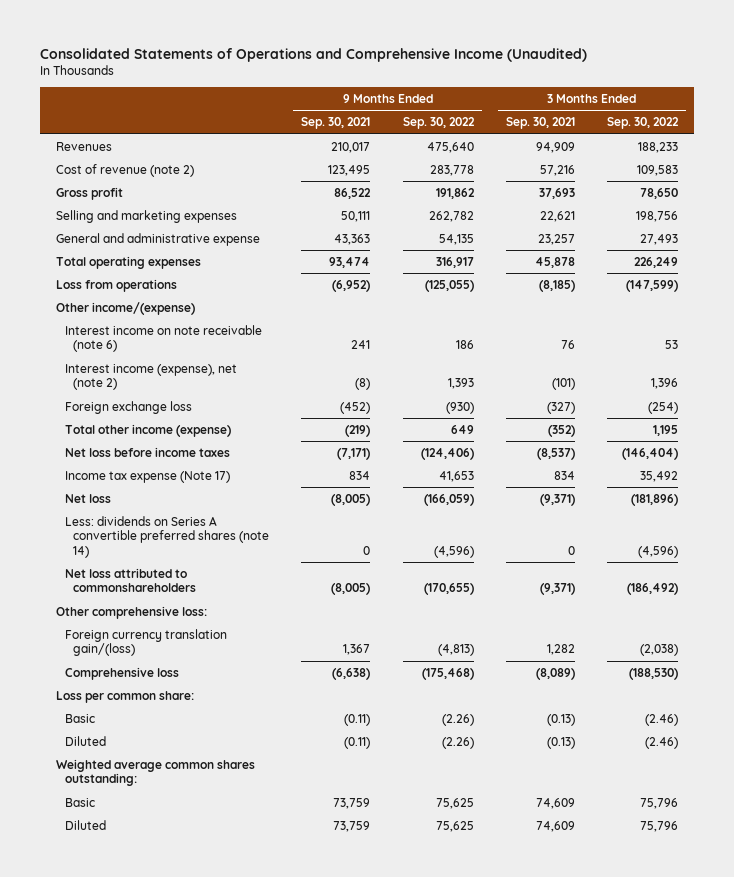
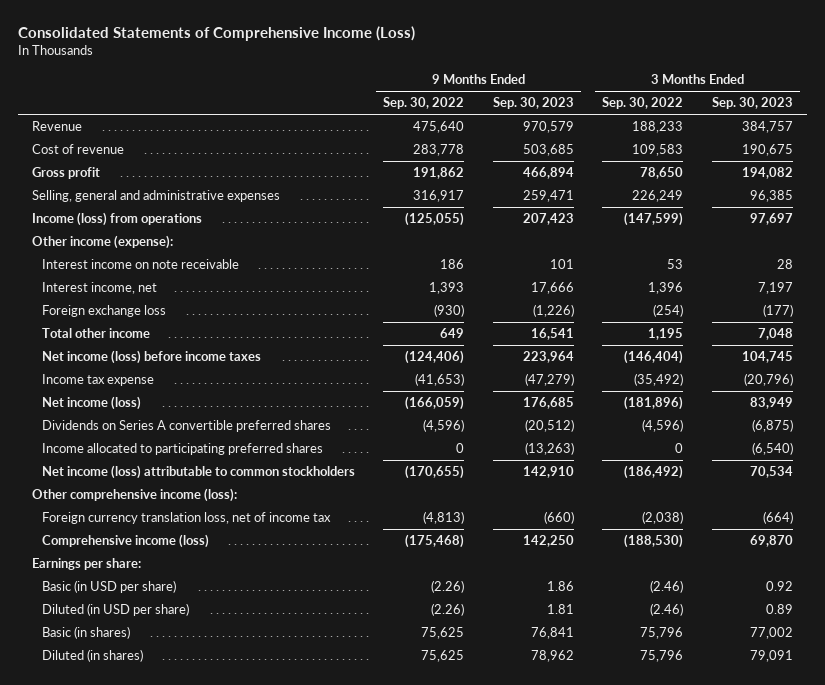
[39,47,587,62] Consolidated Statements of Operations and Comprehensive Income (Unaudited) -> [17,25,415,41] Consolidated Statements of Comprehensive Income (Loss)
[301,117,371,130] Sep. 30, 2021 -> none
[505,117,575,130] Sep. 30, 2021 -> none
none -> [492,97,574,110] Sep. 30, 2023
none -> [712,97,794,110] Sep. 30, 2023
[55,141,112,151] Revenues -> [32,121,83,132] Revenue
[55,163,194,177] Cost of revenue (note 2) -> [32,144,125,155] Cost of revenue
[55,209,237,223] Selling and marketing expenses -> none
[55,255,201,269] Total operating expenses -> none
[55,232,260,246] General and administrative expense -> [32,190,281,203] Selling, general and administrative expenses
[438,233,474,245] 54,135 -> [413,190,465,203] 316,917
[639,233,678,245] 27,493 -> [632,190,684,203] 226,249
[55,278,177,292] Loss from operations -> [32,212,203,227] Income (loss) from operations
[55,301,195,315] Other income/(expense) -> [32,235,174,250] Other income (expense):
[64,324,262,353] Interest income on note receivable (note 6) -> [41,259,239,270] Interest income on note receivable
[64,363,237,391] Interest income (expense), net (note 2) -> [41,282,157,295] Interest income, net
[55,758,255,787] Weighted average common shares outstanding: -> none
[64,423,231,437] Total other income (expense) -> [41,328,150,339] Total other income
[64,446,230,457] Net loss before income taxes -> [41,350,261,365] Net income (loss) before income taxes
[64,470,230,483] Income tax expense (Note 17) -> [41,374,154,387] Income tax expense
[438,470,474,482] 41,653 -> [415,373,465,387] (41,653)
[639,470,678,482] 35,492 -> [634,373,684,387] (35,492)
[64,493,111,503] Net loss -> [41,396,141,411] Net income (loss)
[64,515,270,558] Less: dividends on Series A convertible preferred shares (note 14) -> [41,420,331,433] Dividends on Series A convertible preferred shares
none -> [41,443,323,456] Income allocated to participating preferred shares
[64,567,197,593] Net loss attributed to commonshareholders -> [41,465,355,480] Net income (loss) attributable to common stockholders
[55,605,207,619] Other comprehensive loss: -> [32,488,238,503] Other comprehensive income (loss):
[64,628,227,657] Foreign currency translation gain/(loss) -> [41,512,331,525] Foreign currency translation loss, net of income tax
[64,666,179,680] Comprehensive loss -> [41,534,209,549] Comprehensive income (loss)
[55,690,194,703] Loss per common share: -> [32,558,142,571] Earnings per share:
[64,713,95,723] Basic -> [41,580,176,594] Basic (in USD per share)
[64,735,106,746] Diluted -> [41,603,189,617] Diluted (in USD per share)
[64,797,95,807] Basic -> [41,626,130,640] Basic (in shares)
[64,819,106,830] Diluted -> [41,649,143,663] Diluted (in shares)

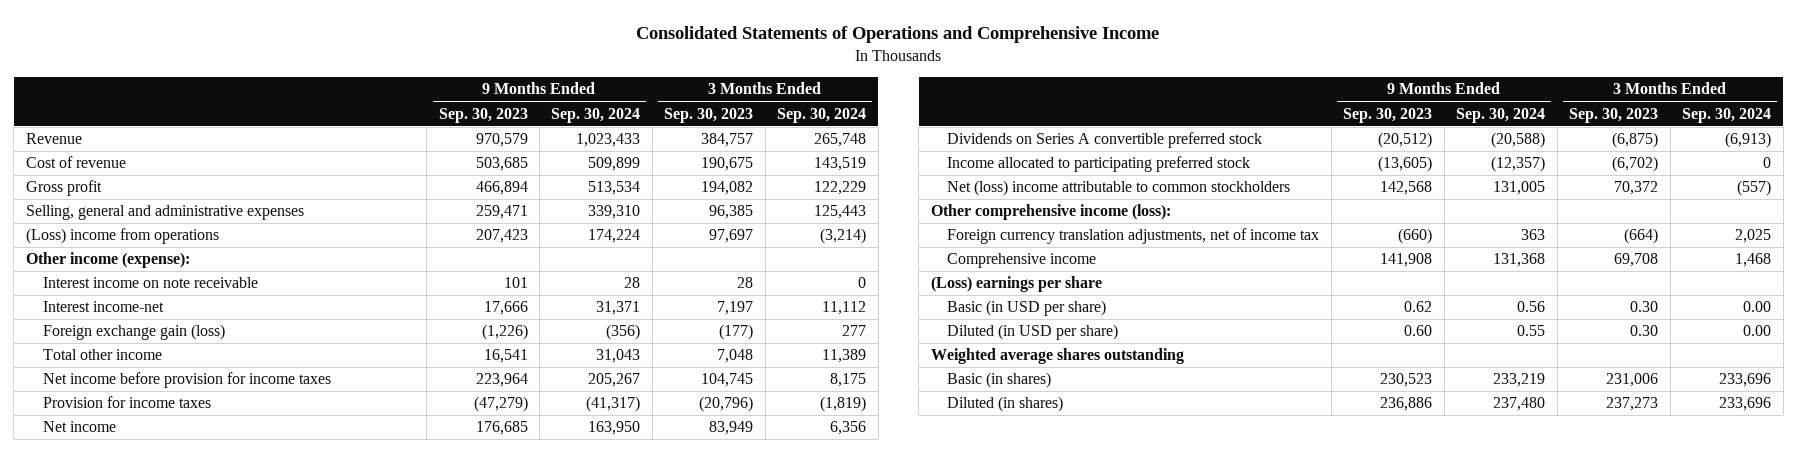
[17,25,415,41] Consolidated Statements of Comprehensive Income (Loss) -> [636,25,1160,43] Consolidated Statements of Operations and Comprehensive Income
[383,97,465,110] Sep. 30, 2022 -> none
[602,97,684,110] Sep. 30, 2022 -> none
none -> [551,107,641,123] Sep. 30, 2024
none -> [777,107,867,123] Sep. 30, 2024
[32,212,203,227] Income (loss) from operations -> [25,228,219,245] (Loss) income from operations
[41,282,157,295] Interest income, net -> [42,301,164,313] Interest income-net
[41,305,166,318] Foreign exchange loss -> [42,324,225,341] Foreign exchange gain (loss)
[41,350,261,365] Net income (loss) before income taxes -> [42,372,331,389] Net income before provision for income taxes
[41,374,154,387] Income tax expense -> [42,396,211,409] Provision for income taxes
[41,396,141,411] Net income (loss) -> [42,421,116,433] Net income
[41,420,331,433] Dividends on Series A convertible preferred shares -> [947,132,1263,149] Dividends on Series A convertible preferred stock
[41,443,323,456] Income allocated to participating preferred shares -> [947,156,1251,173] Income allocated to participating preferred stock
[524,442,574,456] (13,263) -> [1378,156,1433,173] (13,605)
[752,442,794,456] (6,540) -> [1612,156,1659,173] (6,702)
[41,465,355,480] Net income (loss) attributable to common stockholders -> [947,180,1291,197] Net (loss) income attributable to common stockholders
[522,466,574,479] 142,910 -> [1380,181,1433,196] 142,568
[750,466,794,479] 70,534 -> [1614,181,1659,196] 70,372
[41,512,331,525] Foreign currency translation loss, net of income tax -> [947,228,1320,245] Foreign currency translation adjustments, net of income tax
[41,534,209,549] Comprehensive income (loss) -> [947,253,1097,269] Comprehensive income
[522,535,574,548] 142,250 -> [1380,253,1433,268] 141,908
[750,535,794,548] 69,870 -> [1614,253,1659,268] 69,708
[32,558,142,571] Earnings per share: -> [930,276,1102,293] (Loss) earnings per share
[546,581,574,592] 1.86 -> [1404,301,1433,313] 0.62
[766,581,794,592] 0.92 -> [1630,301,1659,313] 0.30
[546,604,574,615] 1.81 -> [1404,325,1433,337] 0.60
[766,604,794,615] 0.89 -> [1630,325,1659,337] 0.30
none -> [930,348,1184,365] Weighted average shares outstanding
[530,627,574,640] 76,841 -> [1380,373,1433,388] 230,523
[750,627,794,640] 77,002 -> [1606,373,1659,388] 231,006
[530,650,574,663] 78,962 -> [1380,397,1433,412] 236,886
[750,650,794,663] 79,091 -> [1606,397,1659,412] 237,273

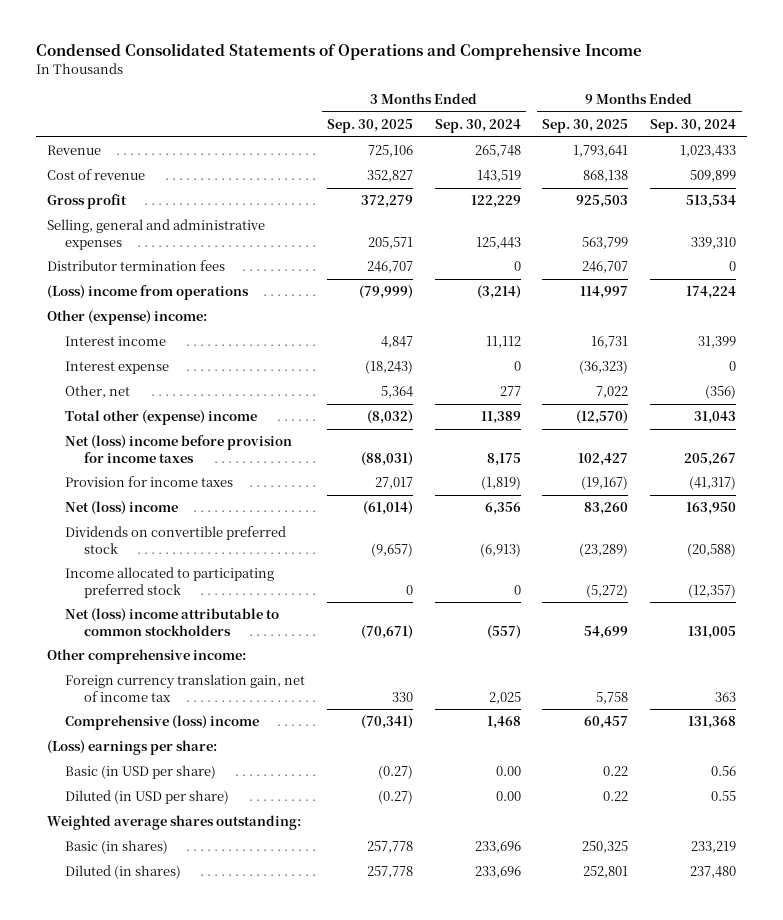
[636,25,1160,43] Consolidated Statements of Operations and Comprehensive Income -> [36,43,643,61] Condensed Consolidated Statements of Operations and Comprehensive Income
[438,107,528,123] Sep. 30, 2023 -> none
[664,107,754,123] Sep. 30, 2023 -> none
none -> [327,118,414,133] Sep. 30, 2025
none -> [542,118,629,133] Sep. 30, 2025
none -> [47,260,226,272] Distributor termination fees
[42,277,258,289] Interest income on note receivable -> none
[25,252,190,269] Other income (expense): -> [47,310,208,326] Other (expense) income:
[42,301,164,313] Interest income-net -> [65,336,167,347] Interest income
[596,301,641,316] 31,371 -> [698,336,737,349] 31,399
none -> [65,361,170,375] Interest expense
[42,324,225,341] Foreign exchange gain (loss) -> [65,385,131,399] Other, net
[42,349,162,361] Total other income -> [65,410,258,426] Total other (expense) income
[42,372,331,389] Net income before provision for income taxes -> [65,435,293,463] Net (loss) income before provision for income taxes
[42,421,116,433] Net income -> [65,501,179,516] Net (loss) income
[947,132,1263,149] Dividends on Series A convertible preferred stock -> [65,526,287,554] Dividends on convertible preferred stock
[930,204,1171,221] Other comprehensive income (loss): -> [47,649,247,665] Other comprehensive income:
[947,228,1320,245] Foreign currency translation adjustments, net of income tax -> [65,674,306,702] Foreign currency translation gain, net of income tax
[947,253,1097,269] Comprehensive income -> [65,715,260,731] Comprehensive (loss) income
[930,276,1102,293] (Loss) earnings per share -> [47,740,218,756] (Loss) earnings per share:
[930,348,1184,365] Weighted average shares outstanding -> [47,815,302,831] Weighted average shares outstanding:

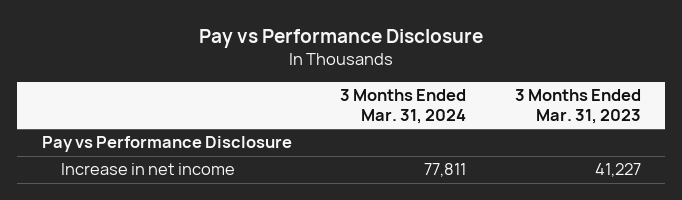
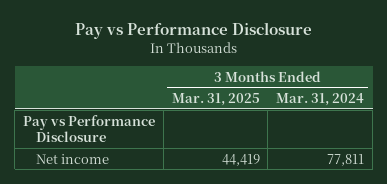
[514,89,641,125] 3 Months Ended Mar. 31, 2023 -> none
none -> [171,93,260,107] Mar. 31, 2025
[60,163,235,176] Increase in net income -> [36,153,110,164] Net income

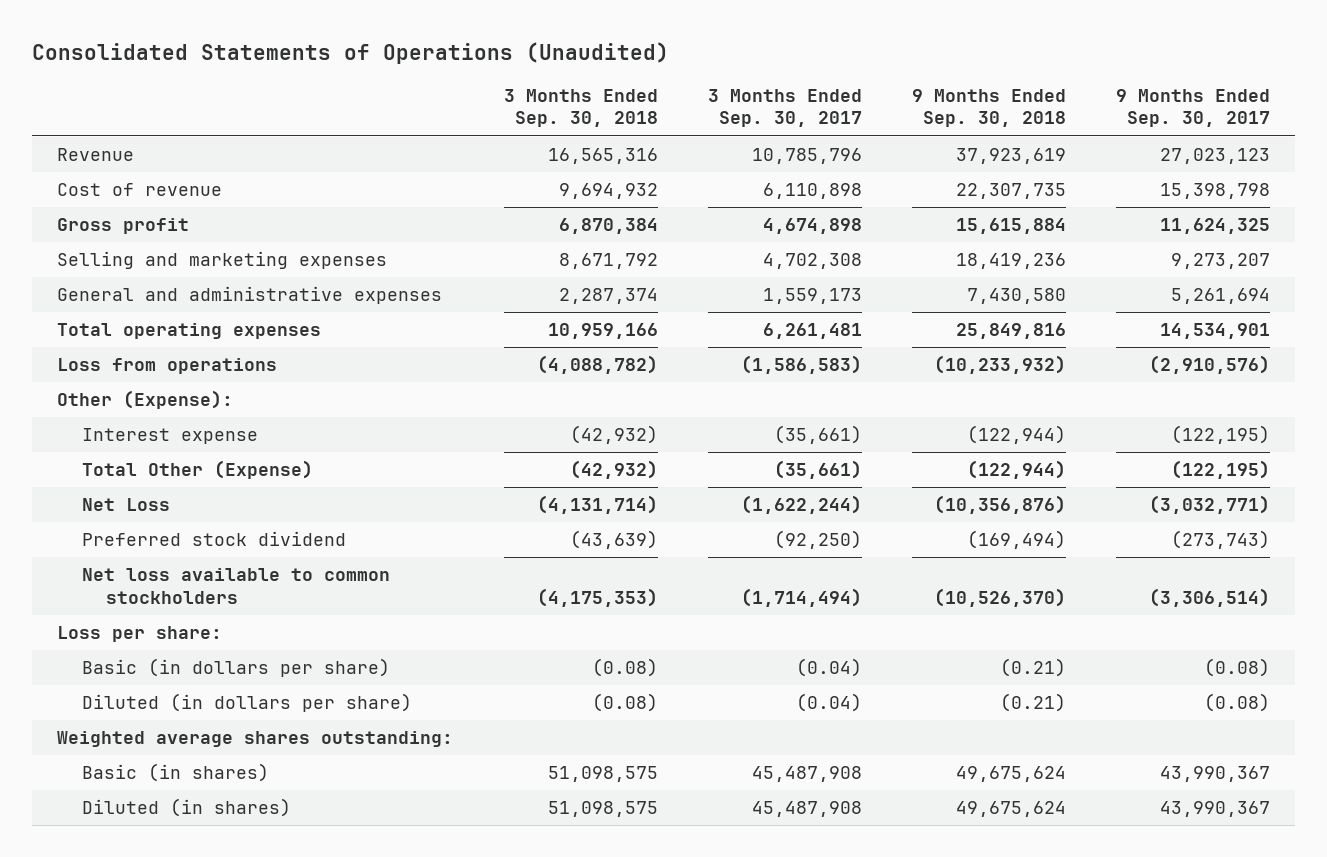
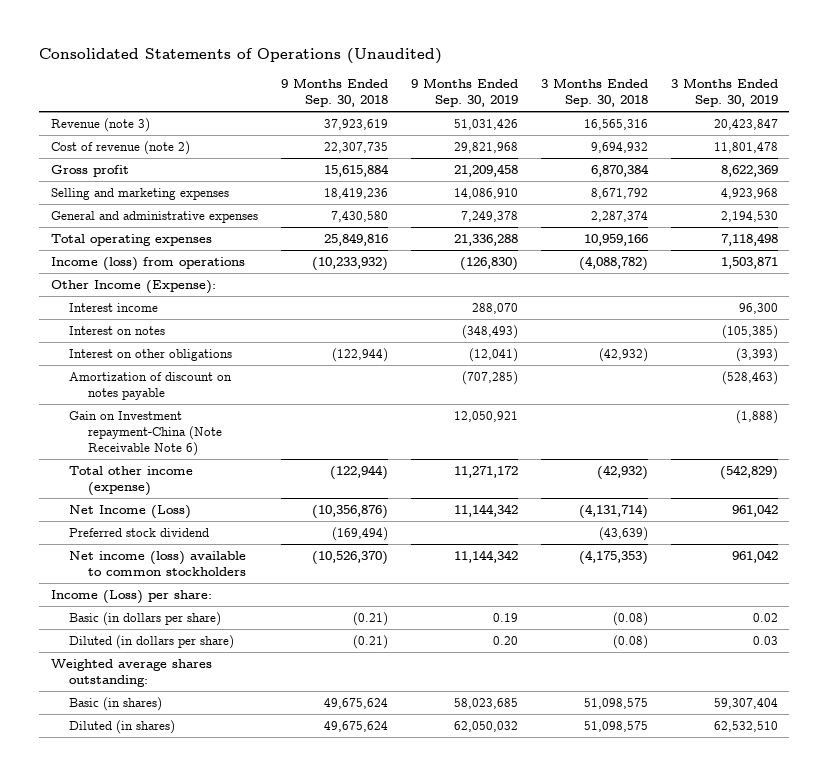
[707,88,862,128] 3 Months Ended Sep. 30, 2017 -> none
[1116,88,1271,128] 9 Months Ended Sep. 30, 2017 -> none
none -> [410,78,518,108] 9 Months Ended Sep. 30, 2019
none -> [670,78,778,108] 3 Months Ended Sep. 30, 2019
[57,148,135,162] Revenue -> [50,118,150,133] Revenue (note 3)
[57,183,223,197] Cost of revenue -> [50,141,190,156] Cost of revenue (note 2)
[57,358,278,375] Loss from operations -> [50,257,245,272] Income (loss) from operations
[57,390,234,410] Other (Expense): -> [50,280,216,295] Other Income (Expense):
none -> [69,303,159,313] Interest income
none -> [69,326,166,336] Interest on notes
[81,428,258,445] Interest expense -> [69,349,233,362] Interest on other obligations
none -> [69,372,233,400] Amortization of discount on notes payable
none -> [69,411,222,456] Gain on Investment repayment-China (Note Receivable Note 6)
[81,460,313,480] Total Other (Expense) -> [69,466,194,496] Total other income (expense)
[81,498,170,512] Net Loss -> [69,505,192,520] Net Income (Loss)
[81,568,390,604] Net loss available to common stockholders -> [69,551,247,576] Net income (loss) available to common stockholders
[57,626,223,643] Loss per share: -> [50,590,212,605] Income (Loss) per share:

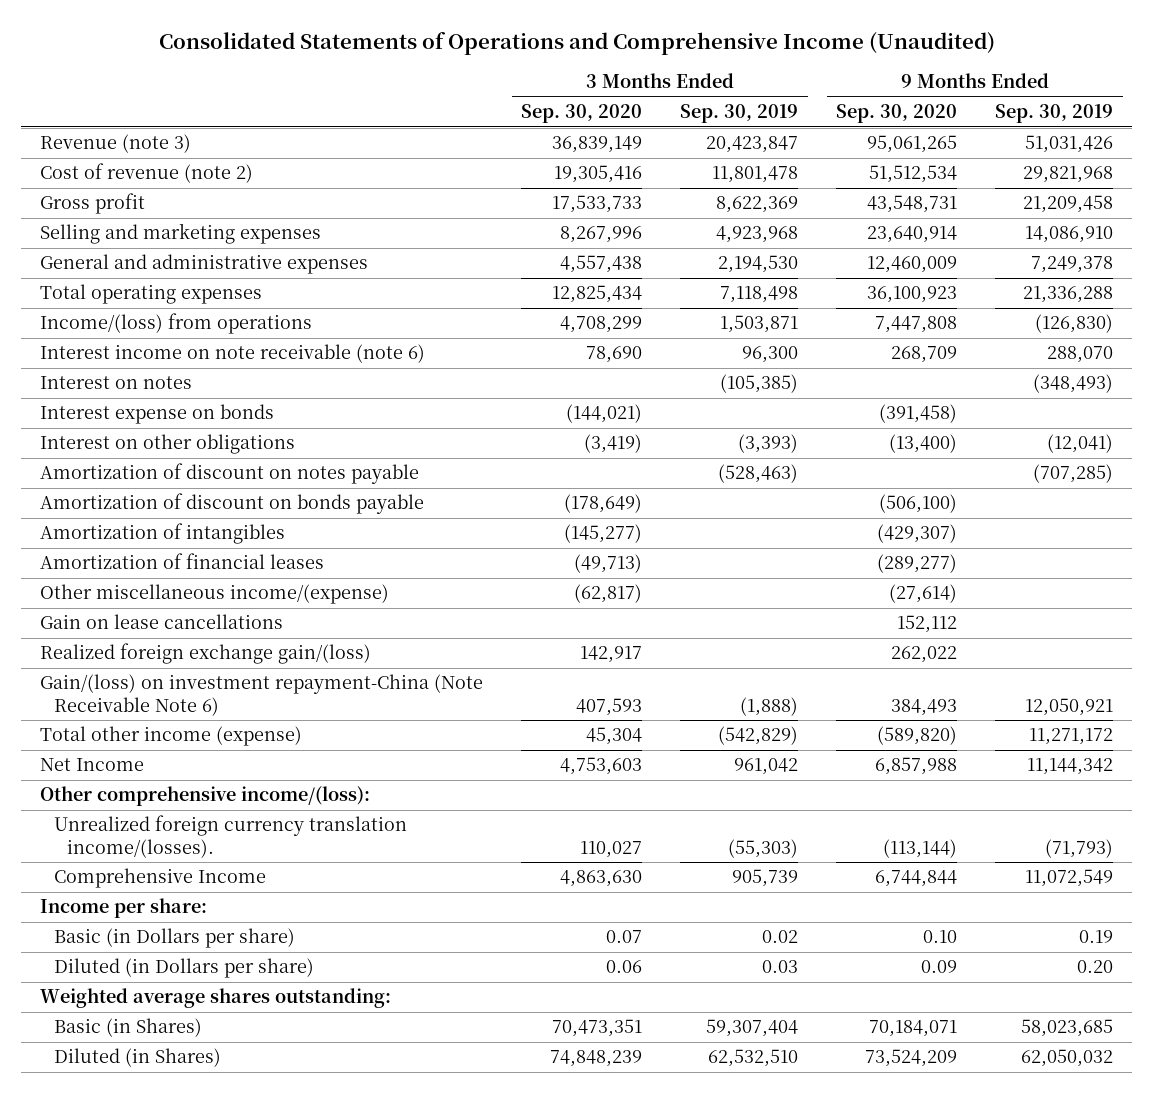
[39,48,443,65] Consolidated Statements of Operations (Unaudited) -> [158,31,995,55] Consolidated Statements of Operations and Comprehensive Income (Unaudited)
[280,78,388,108] 9 Months Ended Sep. 30, 2018 -> none
[540,78,648,108] 3 Months Ended Sep. 30, 2018 -> none
none -> [521,104,643,124] Sep. 30, 2020
none -> [836,104,958,124] Sep. 30, 2020
[50,280,216,295] Other Income (Expense): -> none
[50,257,245,272] Income (loss) from operations -> [40,313,313,335] Income/(loss) from operations
[69,303,159,313] Interest income -> [40,344,426,364] Interest income on note receivable (note 6)
none -> [40,404,275,425] Interest expense on bonds
none -> [40,493,425,515] Amortization of discount on bonds payable
none -> [40,523,286,545] Amortization of intangibles
none -> [40,553,325,570] Amortization of financial leases
none -> [40,584,390,605] Other miscellaneous income/(expense)
none -> [40,614,284,630] Gain on lease cancellations
none -> [40,643,372,665] Realized foreign exchange gain/(loss)
[69,411,222,456] Gain on Investment repayment-China (Note Receivable Note 6) -> [40,674,484,716] Gain/(loss) on investment repayment-China (Note Receivable Note 6)
[69,528,210,538] Preferred stock dividend -> none
[69,551,247,576] Net income (loss) available to common stockholders -> none
[69,505,192,520] Net Income (Loss) -> [40,758,145,772] Net Income
none -> [40,786,371,807] Other comprehensive income/(loss):
none -> [53,815,407,858] Unrealized foreign currency translation income/(losses).
none -> [53,868,266,889] Comprehensive Income
[50,590,212,605] Income (Loss) per share: -> [40,898,208,919] Income per share:
[69,612,222,627] Basic (in dollars per share) -> [53,928,295,949] Basic (in Dollars per share)
[69,635,235,650] Diluted (in dollars per share) -> [53,958,314,979] Diluted (in Dollars per share)
[69,697,163,712] Basic (in shares) -> [53,1018,202,1038] Basic (in Shares)
[69,720,176,735] Diluted (in shares) -> [53,1048,221,1068] Diluted (in Shares)

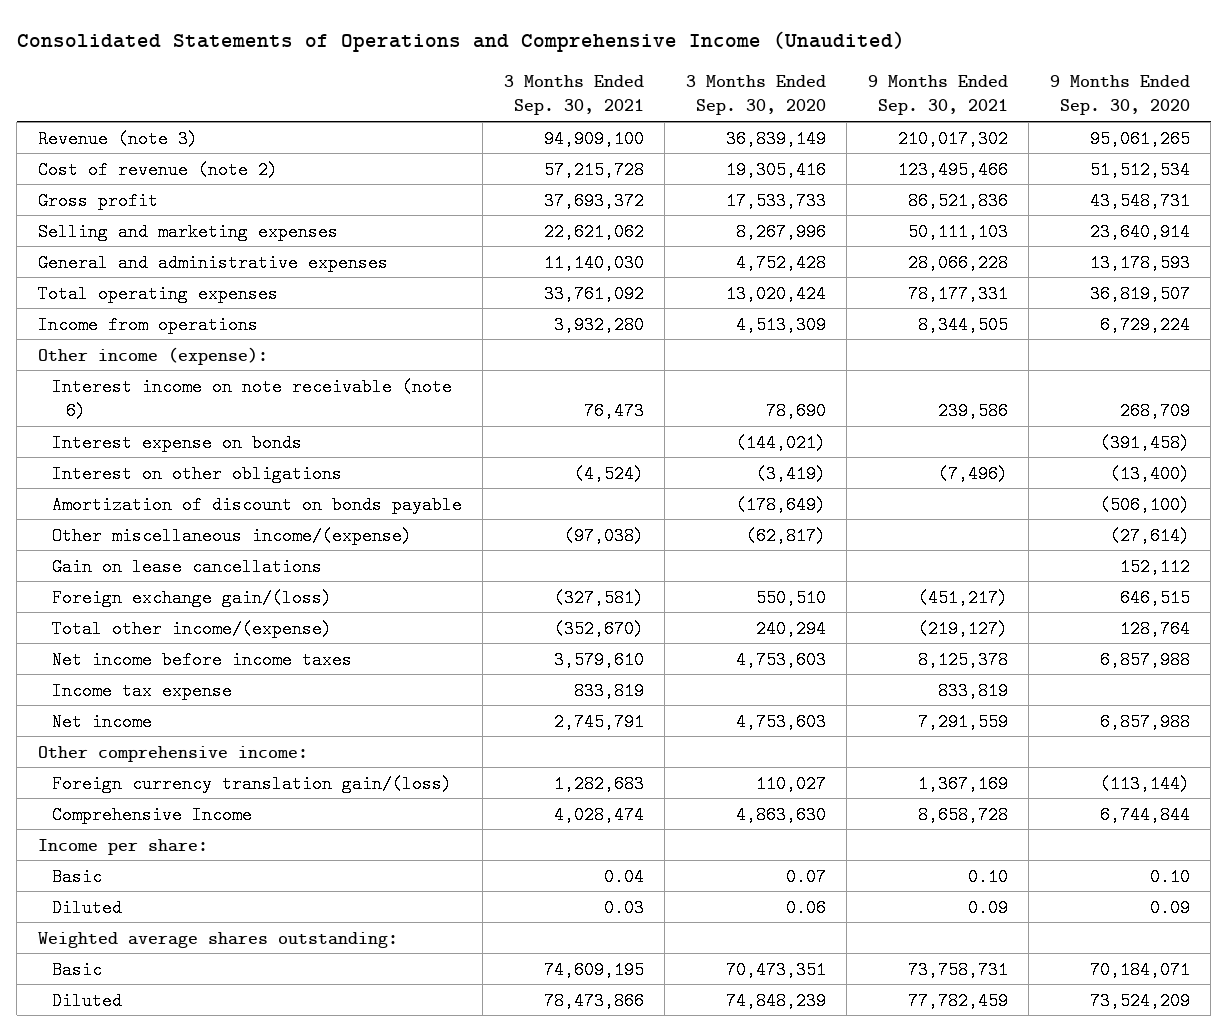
[680,104,799,124] Sep. 30, 2019 -> none
[995,104,1114,124] Sep. 30, 2019 -> none
none -> [503,75,644,116] 3 Months Ended Sep. 30, 2021
none -> [867,75,1008,116] 9 Months Ended Sep. 30, 2021
[560,255,643,274] 4,557,438 -> [735,253,826,272] 4,752,428
[867,256,958,274] 12,460,009 -> [1089,253,1190,272] 13,178,593
[552,285,643,304] 12,825,434 -> [725,284,826,303] 13,020,424
[867,286,958,304] 36,100,923 -> [1089,284,1190,303] 36,819,507
[40,313,313,335] Income/(loss) from operations -> [37,315,258,334] Income from operations
[560,316,643,334] 4,708,299 -> [735,315,826,334] 4,513,309
[875,316,958,334] 7,447,808 -> [1099,315,1190,334] 6,729,224
none -> [37,346,268,365] Other income (expense):
[40,376,193,390] Interest on notes -> none
[40,463,420,485] Amortization of discount on notes payable -> none
[40,523,286,545] Amortization of intangibles -> none
[40,553,325,570] Amortization of financial leases -> none
[40,674,484,716] Gain/(loss) on investment repayment-China (Note Receivable Note 6) -> none
[40,643,372,665] Realized foreign exchange gain/(loss) -> [52,588,333,607] Foreign exchange gain/(loss)
[580,646,643,664] 142,917 -> [755,588,826,607] 550,510
[891,646,958,664] 262,022 -> [1119,588,1190,607] 646,515
[40,726,303,747] Total other income (expense) -> [52,619,333,638] Total other income/(expense)
[586,727,643,746] 45,304 -> [755,619,826,638] 240,294
[877,726,958,746] (589,820) -> [1119,619,1190,638] 128,764
none -> [52,650,353,669] Net income before income taxes
none -> [52,681,233,700] Income tax expense
[40,758,145,772] Net Income -> [52,712,153,731] Net income
[40,786,371,807] Other comprehensive income/(loss): -> [37,745,308,762] Other comprehensive income:
[53,815,407,858] Unrealized foreign currency translation income/(losses). -> [52,774,453,793] Foreign currency translation gain/(loss)
[53,928,295,949] Basic (in Dollars per share) -> [52,867,103,886] Basic
[53,958,314,979] Diluted (in Dollars per share) -> [52,898,123,917] Diluted
[53,1018,202,1038] Basic (in Shares) -> [52,960,103,979] Basic
[53,1048,221,1068] Diluted (in Shares) -> [52,991,123,1010] Diluted

